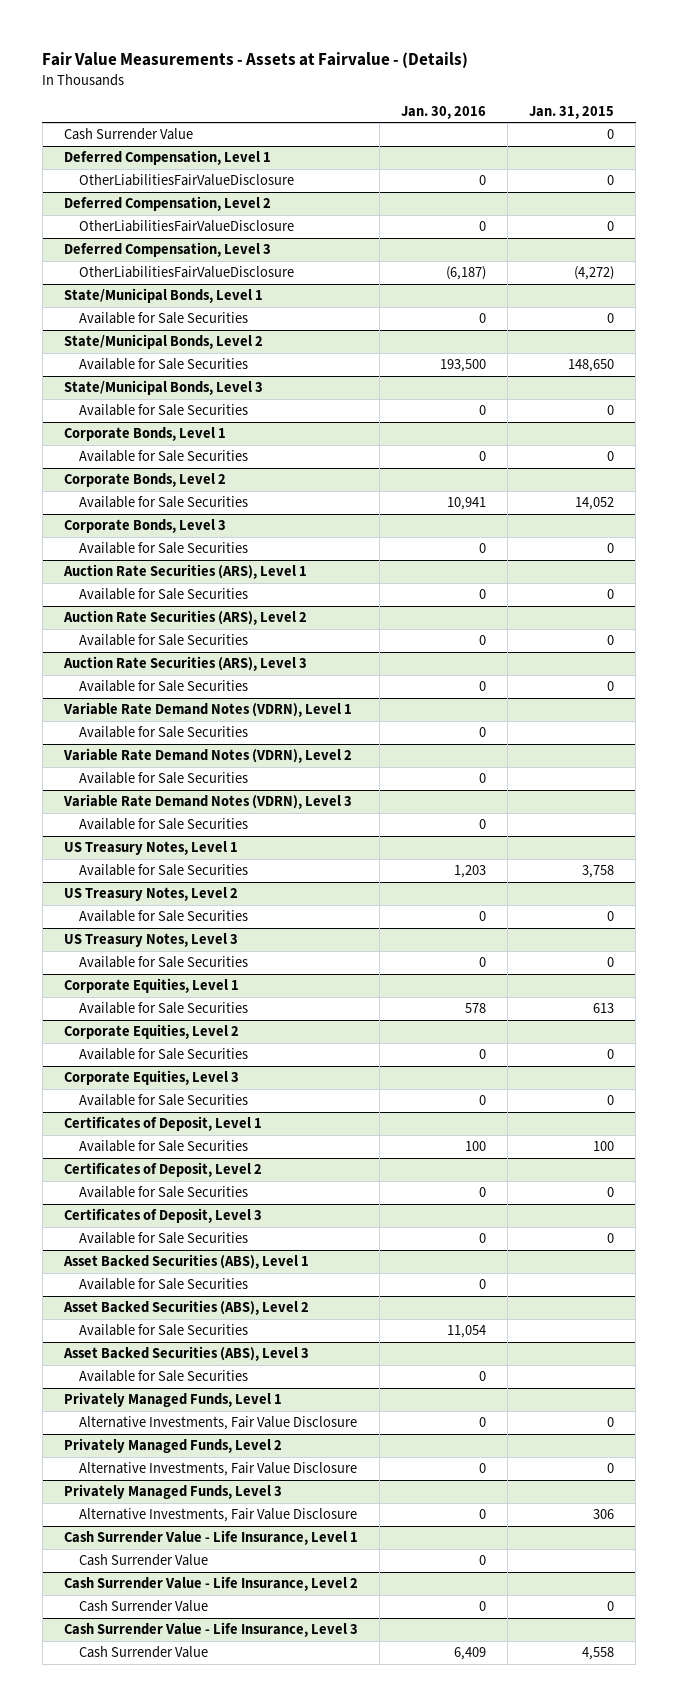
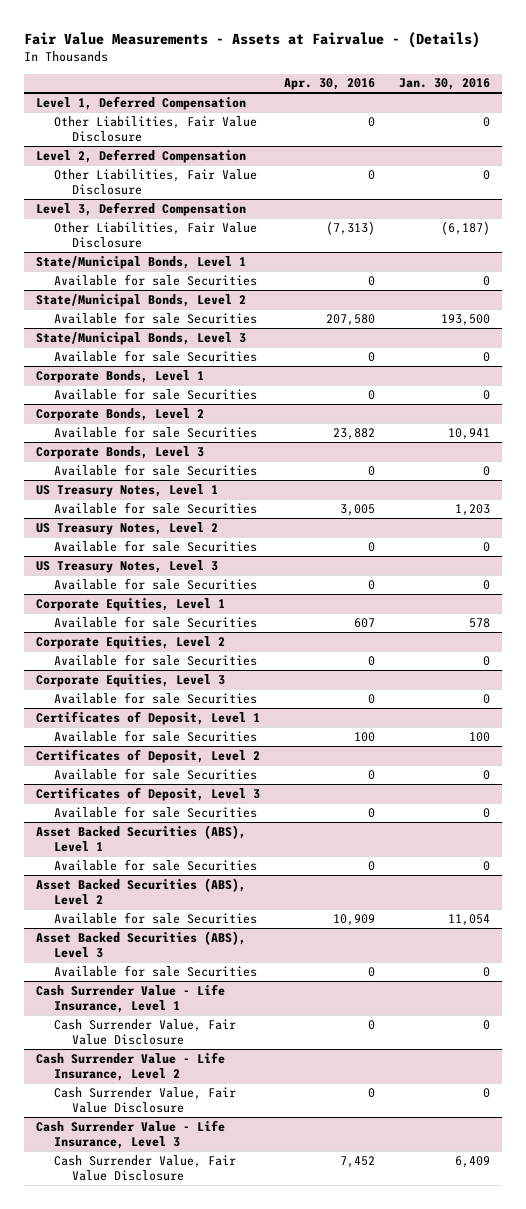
[529,105,615,119] Jan. 31, 2015 -> none
none -> [284,78,376,91] Apr. 30, 2016
[63,128,193,141] Cash Surrender Value -> none
[63,150,271,166] Deferred Compensation, Level 1 -> [36,95,247,110] Level 1, Deferred Compensation
[79,174,295,187] OtherLiabilitiesFairValueDisclosure -> [53,115,257,143] Other Liabilities, Fair Value Disclosure
[63,196,271,212] Deferred Compensation, Level 2 -> [36,148,247,163] Level 2, Deferred Compensation
[79,220,295,233] OtherLiabilitiesFairValueDisclosure -> [53,168,257,196] Other Liabilities, Fair Value Disclosure
[63,242,271,258] Deferred Compensation, Level 3 -> [36,201,247,216] Level 3, Deferred Compensation
[79,266,295,279] OtherLiabilitiesFairValueDisclosure -> [53,221,257,249] Other Liabilities, Fair Value Disclosure
[79,312,249,325] Available for Sale Securities -> [53,273,257,286] Available for sale Securities
[79,358,249,371] Available for Sale Securities -> [53,311,257,324] Available for sale Securities
[79,404,249,417] Available for Sale Securities -> [53,349,257,362] Available for sale Securities
[79,450,249,463] Available for Sale Securities -> [53,387,257,400] Available for sale Securities
[79,496,249,509] Available for Sale Securities -> [53,425,257,438] Available for sale Securities
[62,564,307,580] Auction Rate Securities (ARS), Level 1 -> none
[79,588,249,601] Available for Sale Securities -> none
[62,610,307,626] Auction Rate Securities (ARS), Level 2 -> none
[79,634,249,647] Available for Sale Securities -> none
[62,656,307,672] Auction Rate Securities (ARS), Level 3 -> none
[79,680,249,693] Available for Sale Securities -> none
[62,702,352,718] Variable Rate Demand Notes (VDRN), Level 1 -> none
[79,726,249,739] Available for Sale Securities -> none
[62,748,352,764] Variable Rate Demand Notes (VDRN), Level 2 -> none
[79,772,249,785] Available for Sale Securities -> none
[62,794,352,810] Variable Rate Demand Notes (VDRN), Level 3 -> none
[79,818,249,831] Available for Sale Securities -> none
[79,542,249,555] Available for Sale Securities -> [53,463,257,476] Available for sale Securities
[79,864,249,877] Available for Sale Securities -> [53,501,257,514] Available for sale Securities
[79,910,249,923] Available for Sale Securities -> [53,539,257,552] Available for sale Securities
[79,956,249,969] Available for Sale Securities -> [53,577,257,590] Available for sale Securities
[79,1002,249,1015] Available for Sale Securities -> [53,615,257,628] Available for sale Securities
[79,1048,249,1061] Available for Sale Securities -> [53,653,257,666] Available for sale Securities
[79,1094,249,1107] Available for Sale Securities -> [53,691,257,704] Available for sale Securities
[79,1140,249,1153] Available for Sale Securities -> [53,729,257,742] Available for sale Securities
[79,1186,249,1199] Available for Sale Securities -> [53,767,257,780] Available for sale Securities
[79,1232,249,1245] Available for Sale Securities -> [53,805,257,818] Available for sale Securities
[79,1278,249,1291] Available for Sale Securities -> [53,858,257,871] Available for sale Securities
[79,1324,249,1337] Available for Sale Securities -> [53,911,257,924] Available for sale Securities
[63,1392,282,1408] Privately Managed Funds, Level 1 -> none
[79,1416,358,1431] Alternative Investments, Fair Value Disclosure -> none
[63,1438,282,1454] Privately Managed Funds, Level 2 -> none
[79,1462,358,1477] Alternative Investments, Fair Value Disclosure -> none
[63,1484,282,1500] Privately Managed Funds, Level 3 -> none
[79,1508,358,1523] Alternative Investments, Fair Value Disclosure -> none
[79,1370,249,1383] Available for Sale Securities -> [53,964,257,977] Available for sale Securities
[79,1554,209,1567] Cash Surrender Value -> [53,1018,236,1046] Cash Surrender Value, Fair Value Disclosure
[79,1600,209,1613] Cash Surrender Value -> [53,1086,236,1114] Cash Surrender Value, Fair Value Disclosure
[79,1646,209,1659] Cash Surrender Value -> [53,1154,236,1182] Cash Surrender Value, Fair Value Disclosure

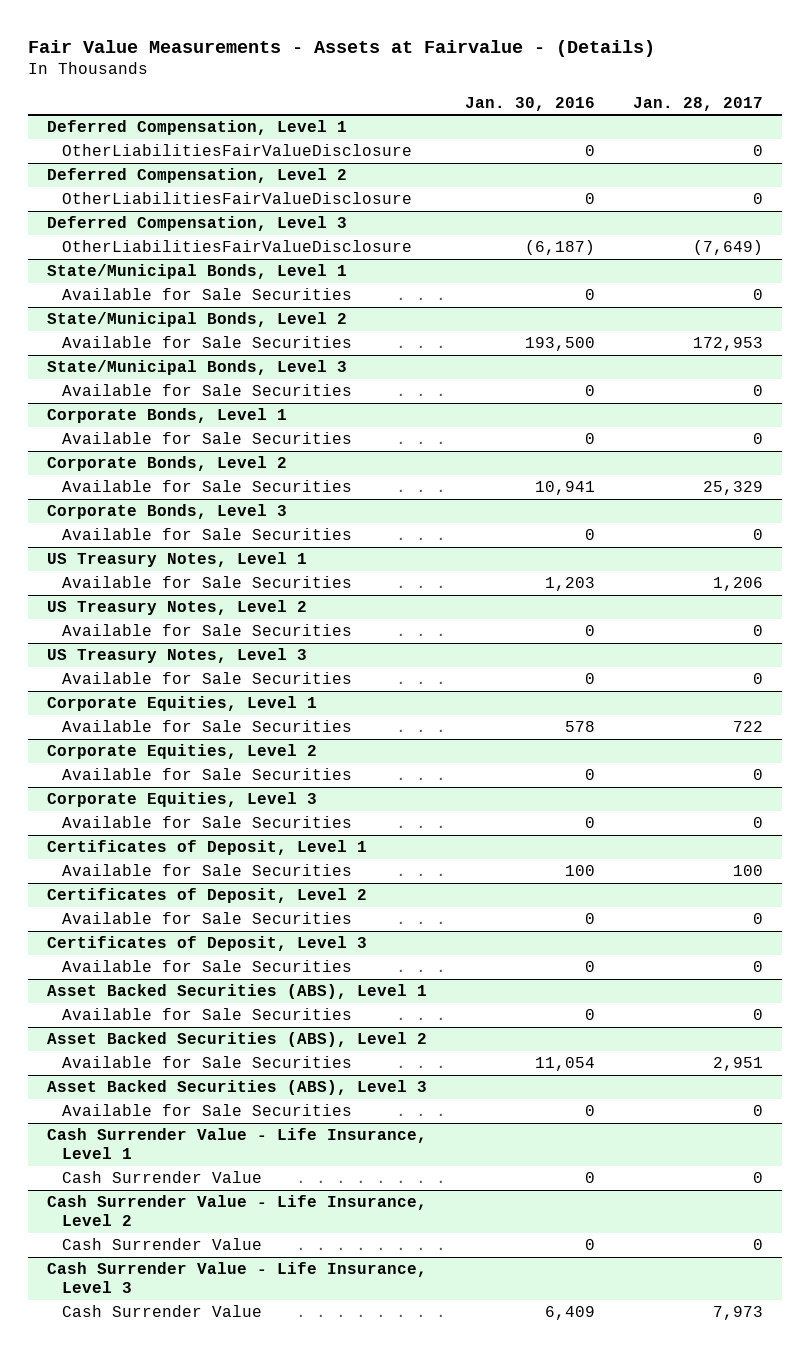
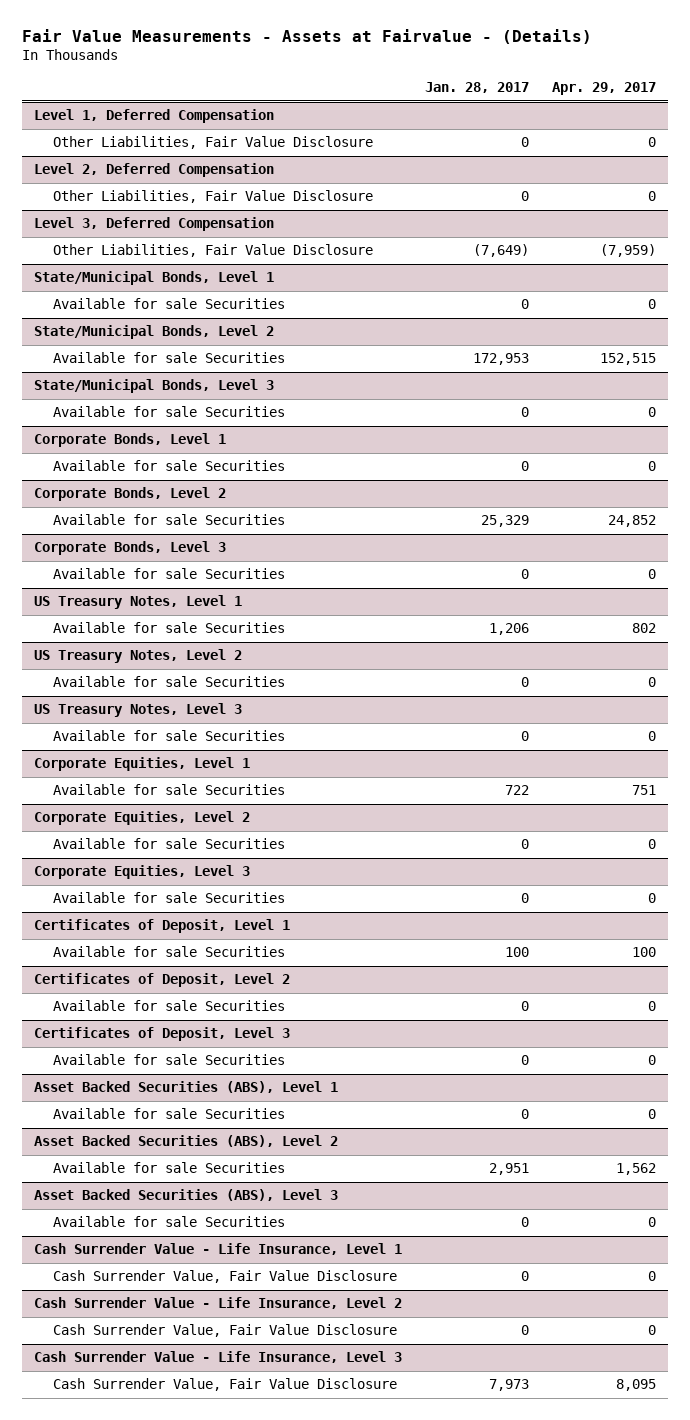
[464,96,595,111] Jan. 30, 2016 -> none
none -> [552,82,657,96] Apr. 29, 2017
[46,120,347,136] Deferred Compensation, Level 1 -> [33,109,274,124] Level 1, Deferred Compensation
[61,144,412,157] OtherLiabilitiesFairValueDisclosure -> [52,136,373,150] Other Liabilities, Fair Value Disclosure
[46,168,347,184] Deferred Compensation, Level 2 -> [33,163,274,178] Level 2, Deferred Compensation
[61,192,412,205] OtherLiabilitiesFairValueDisclosure -> [52,190,373,204] Other Liabilities, Fair Value Disclosure
[46,216,347,232] Deferred Compensation, Level 3 -> [33,217,274,232] Level 3, Deferred Compensation
[61,240,412,253] OtherLiabilitiesFairValueDisclosure -> [52,244,373,258] Other Liabilities, Fair Value Disclosure
[61,288,352,301] Available for Sale Securities -> [52,298,285,310] Available for sale Securities
[61,336,352,349] Available for Sale Securities -> [52,352,285,364] Available for sale Securities
[61,384,352,397] Available for Sale Securities -> [52,406,285,418] Available for sale Securities
[61,432,352,445] Available for Sale Securities -> [52,460,285,472] Available for sale Securities
[61,480,352,493] Available for Sale Securities -> [52,514,285,526] Available for sale Securities
[61,528,352,541] Available for Sale Securities -> [52,568,285,580] Available for sale Securities
[61,576,352,589] Available for Sale Securities -> [52,622,285,634] Available for sale Securities
[61,624,352,637] Available for Sale Securities -> [52,676,285,688] Available for sale Securities
[61,672,352,685] Available for Sale Securities -> [52,730,285,742] Available for sale Securities
[61,720,352,733] Available for Sale Securities -> [52,784,285,796] Available for sale Securities
[61,768,352,781] Available for Sale Securities -> [52,838,285,850] Available for sale Securities
[61,816,352,829] Available for Sale Securities -> [52,892,285,904] Available for sale Securities
[61,864,352,877] Available for Sale Securities -> [52,946,285,958] Available for sale Securities
[61,912,352,925] Available for Sale Securities -> [52,1000,285,1012] Available for sale Securities
[61,960,352,973] Available for Sale Securities -> [52,1054,285,1066] Available for sale Securities
[61,1008,352,1021] Available for Sale Securities -> [52,1108,285,1120] Available for sale Securities
[61,1056,352,1069] Available for Sale Securities -> [52,1162,285,1174] Available for sale Securities
[61,1104,352,1117] Available for Sale Securities -> [52,1216,285,1228] Available for sale Securities
[61,1171,262,1184] Cash Surrender Value -> [52,1270,397,1284] Cash Surrender Value, Fair Value Disclosure
[61,1238,262,1251] Cash Surrender Value -> [52,1324,397,1338] Cash Surrender Value, Fair Value Disclosure
[61,1305,262,1318] Cash Surrender Value -> [52,1378,397,1392] Cash Surrender Value, Fair Value Disclosure

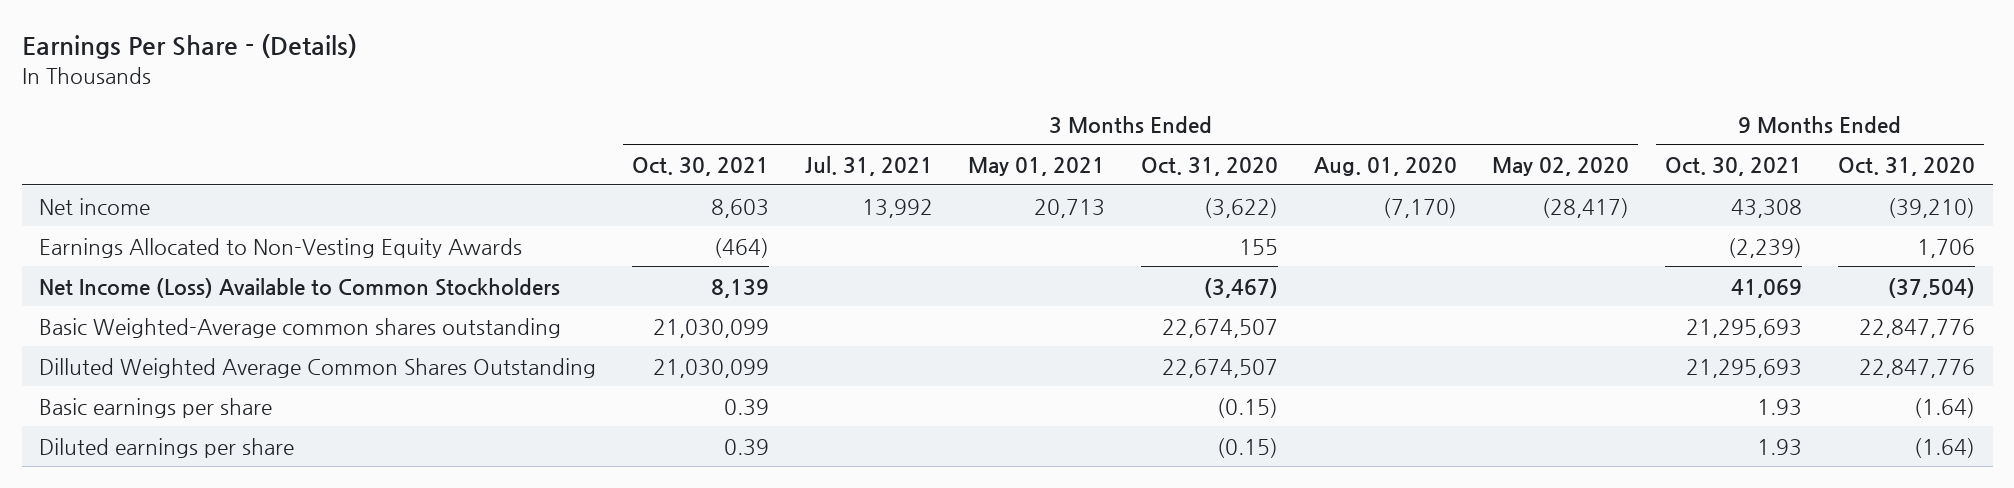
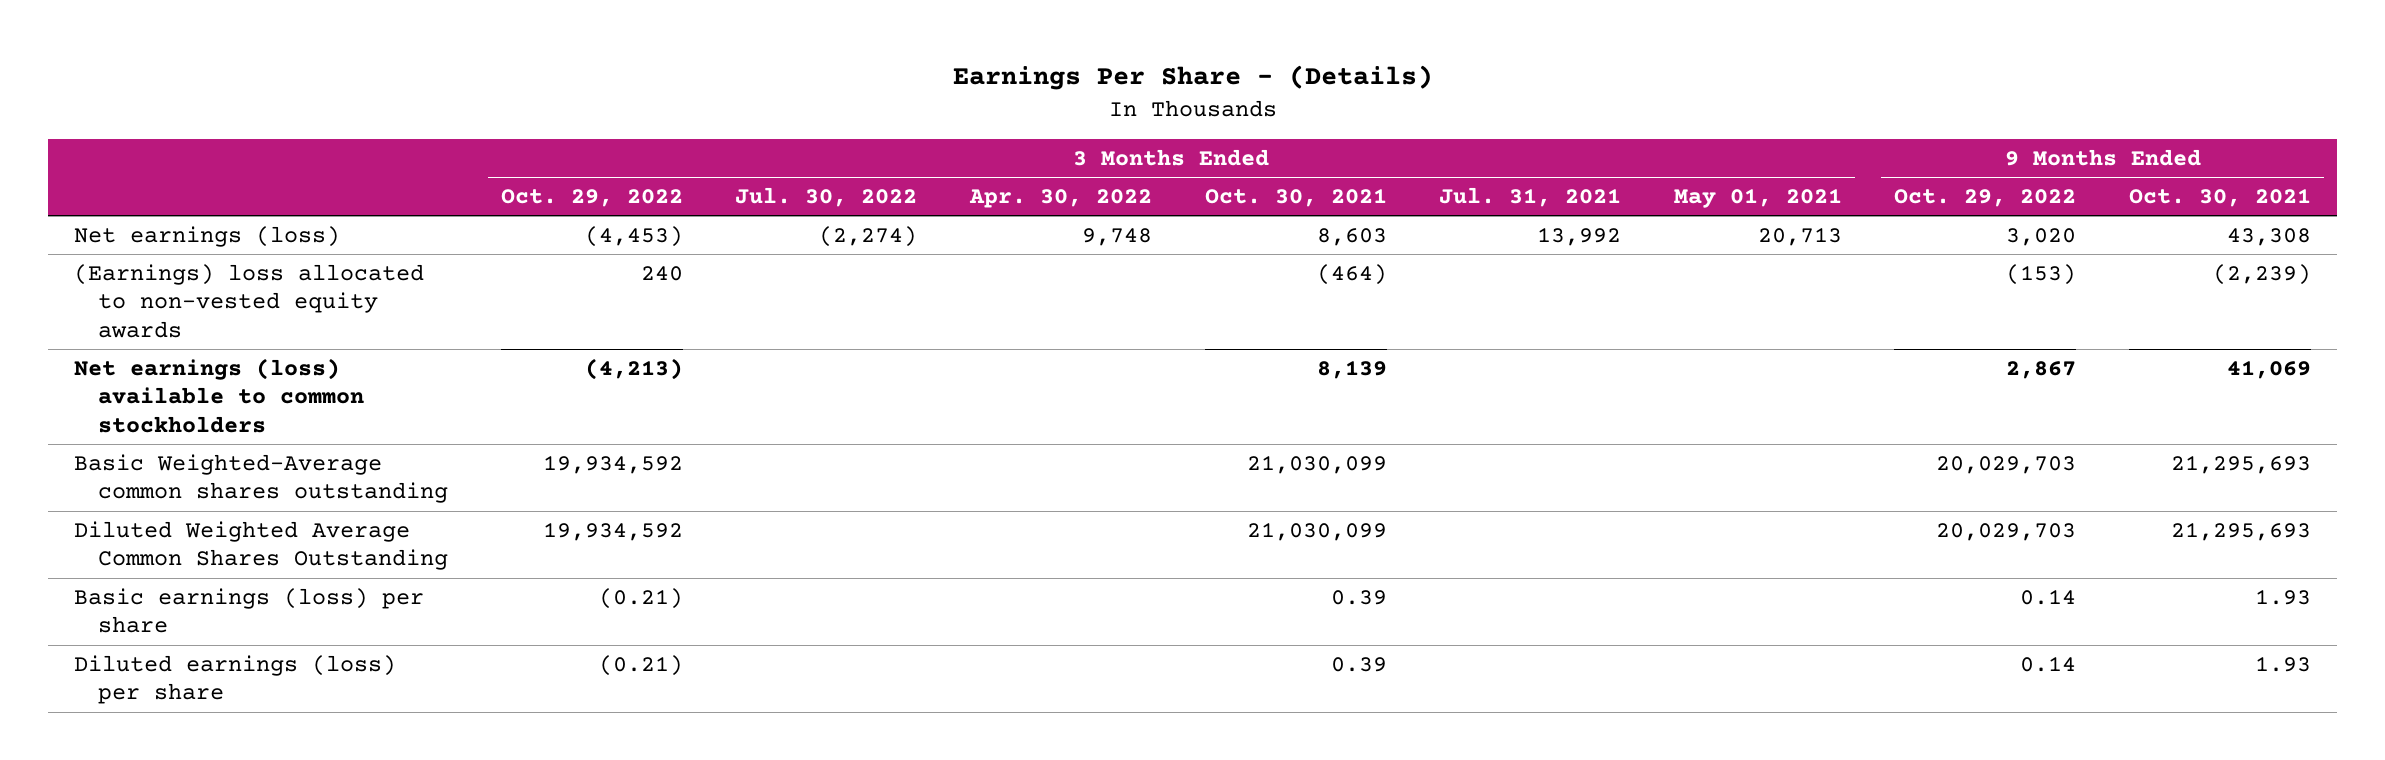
[1141,156,1279,176] Oct. 31, 2020 -> none
[1313,156,1457,176] Aug. 01, 2020 -> none
[1492,156,1630,176] May 02, 2020 -> none
[1837,156,1975,176] Oct. 31, 2020 -> none
none -> [500,189,683,208] Oct. 29, 2022
none -> [735,187,918,208] Jul. 30, 2022
none -> [969,189,1153,209] Apr. 30, 2022
none -> [1894,189,2077,208] Oct. 29, 2022
[39,197,151,215] Net income -> [73,225,340,247] Net earnings (loss)
[39,237,523,258] Earnings Allocated to Non-Vesting Equity Awards -> [73,263,424,338] (Earnings) loss allocated to non-vested equity awards
[39,277,561,298] Net Income (Loss) Available to Common Stockholders -> [73,357,365,433] Net earnings (loss) available to common stockholders
[39,357,597,378] Dilluted Weighted Average Common Shares Outstanding -> [73,520,449,571] Diluted Weighted Average Common Shares Outstanding
[39,397,273,418] Basic earnings per share -> [73,587,424,634] Basic earnings (loss) per share
[39,437,295,458] Diluted earnings per share -> [73,654,396,705] Diluted earnings (loss) per share

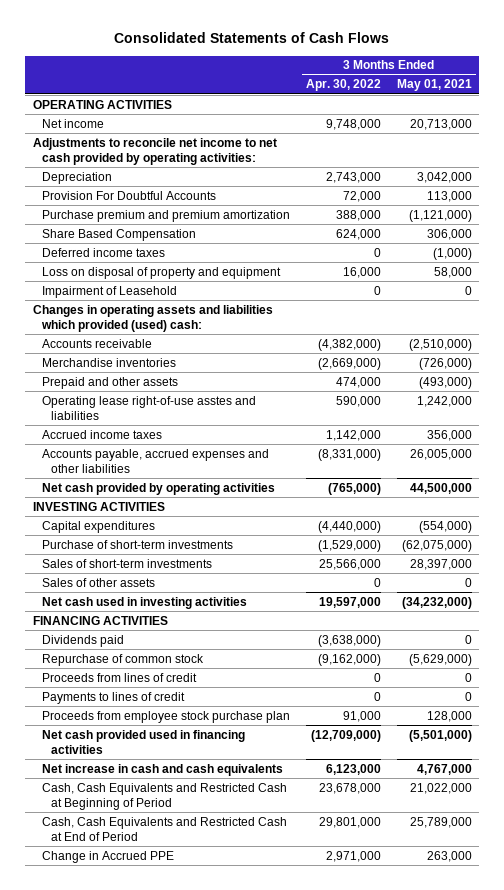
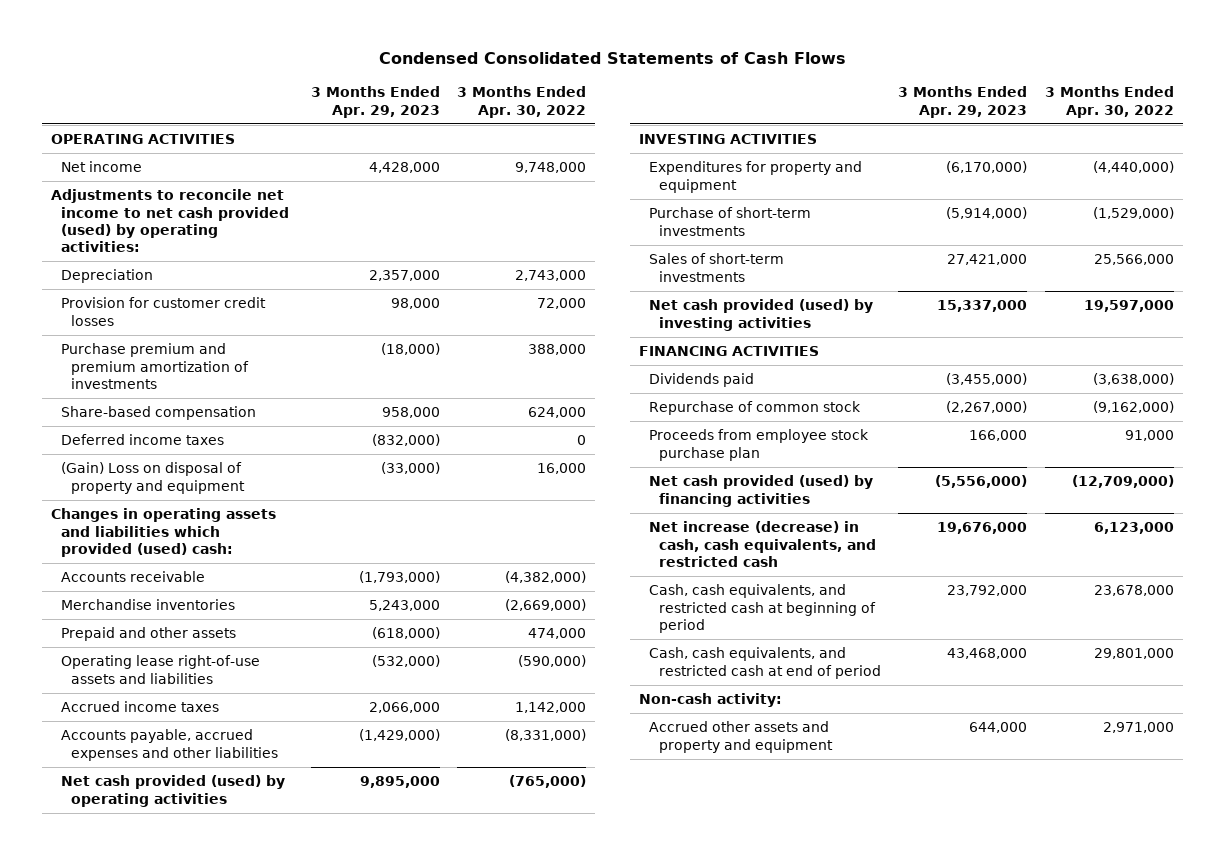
[114,32,390,44] Consolidated Statements of Cash Flows -> [378,52,846,65] Condensed Consolidated Statements of Cash Flows
[396,79,472,92] May 01, 2021 -> none
none -> [310,86,440,118] 3 Months Ended Apr. 29, 2023
[32,137,277,165] Adjustments to reconcile net income to net cash provided by operating activities: -> [51,189,290,253] Adjustments to reconcile net income to net cash provided (used) by operating activities:
[42,190,217,200] Provision For Doubtful Accounts -> [61,297,267,326] Provision for customer credit losses
[42,209,291,222] Purchase premium and premium amortization -> [61,343,250,389] Purchase premium and premium amortization of investments
[42,228,197,241] Share Based Compensation -> [61,406,257,421] Share-based compensation
[42,285,178,298] Impairment of Leasehold -> none
[42,266,282,279] Loss on disposal of property and equipment -> [61,462,246,494] (Gain) Loss on disposal of property and equipment
[42,395,257,420] Operating lease right-of-use asstes and liabilities -> [61,655,261,684] Operating lease right-of-use assets and liabilities
[335,395,381,407] 590,000 -> [518,655,587,668] (590,000)
[42,482,276,495] Net cash provided by operating activities -> [61,775,286,807] Net cash provided (used) by operating activities
[42,520,156,533] Capital expenditures -> [648,161,862,193] Expenditures for property and equipment
[42,577,156,587] Sales of other assets -> none
[42,596,248,609] Net cash used in investing activities -> [648,299,873,331] Net cash provided (used) by investing activities
[42,672,198,682] Proceeds from lines of credit -> none
[42,691,186,704] Payments to lines of credit -> none
[42,729,246,754] Net cash provided used in financing activities -> [648,475,873,507] Net cash provided (used) by financing activities
[42,763,284,776] Net increase in cash and cash equivalents -> [648,521,876,567] Net increase (decrease) in cash, cash equivalents, and restricted cash
[42,782,288,810] Cash, Cash Equivalents and Restricted Cash at Beginning of Period -> [648,584,876,633] Cash, cash equivalents, and restricted cash at beginning of period
[42,816,288,841] Cash, Cash Equivalents and Restricted Cash at End of Period -> [648,647,881,679] Cash, cash equivalents, and restricted cash at end of period
none -> [638,693,782,708] Non-cash activity:
[42,850,175,863] Change in Accrued PPE -> [648,721,833,753] Accrued other assets and property and equipment

